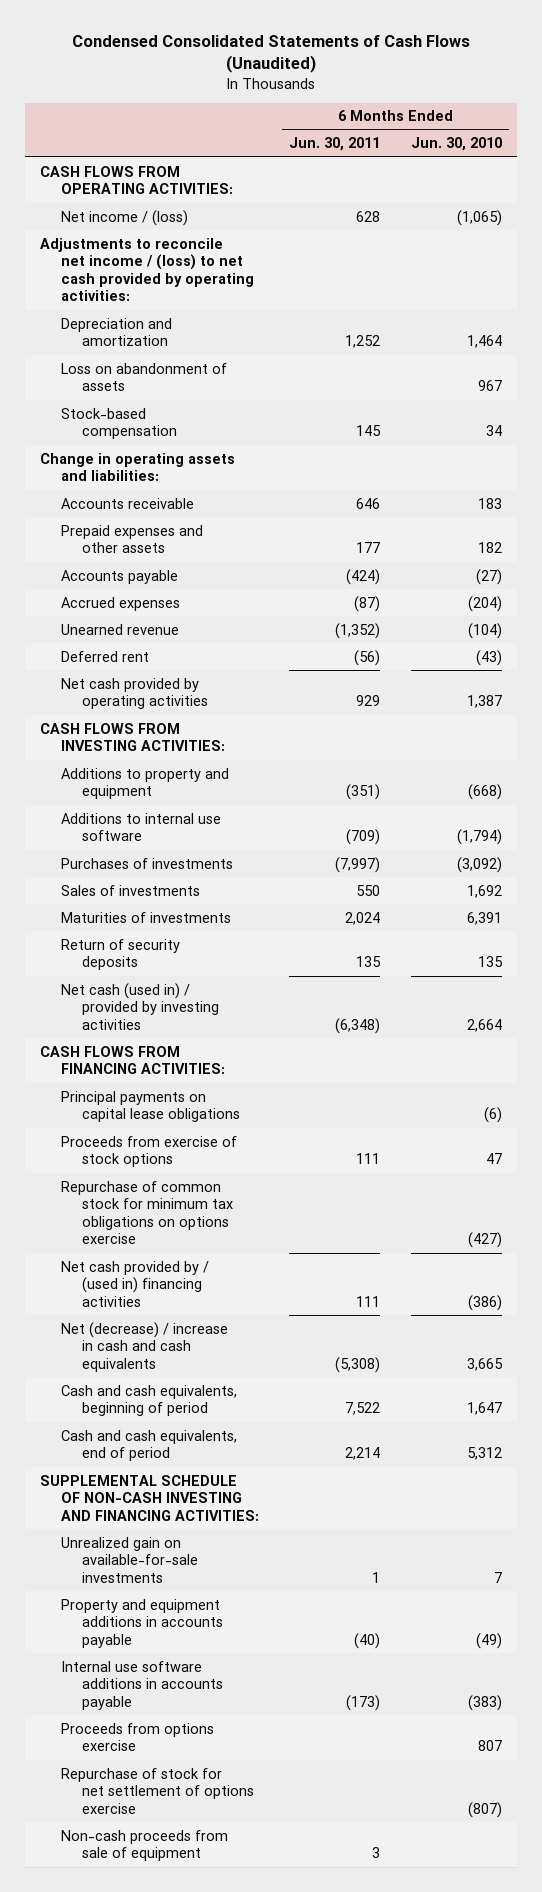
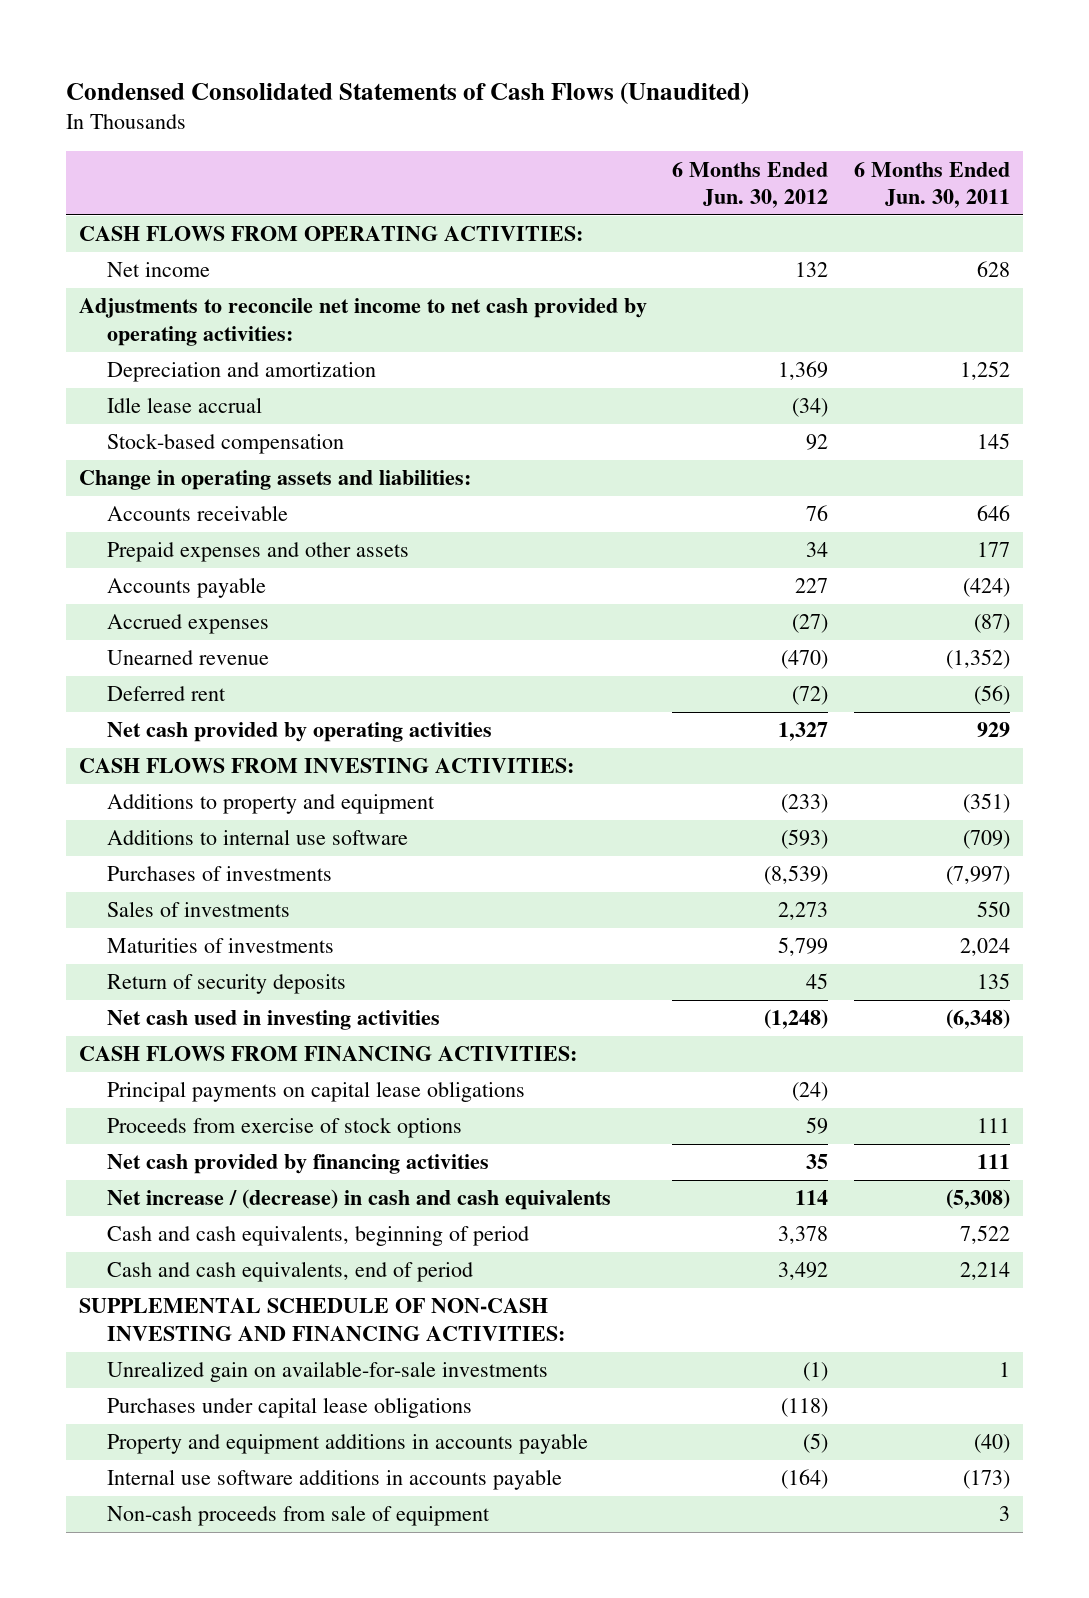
[410,137,502,152] Jun. 30, 2010 -> none
none -> [672,161,829,208] 6 Months Ended Jun. 30, 2012
[61,209,189,226] Net income / (loss) -> [106,262,210,278] Net income
[40,237,255,302] Adjustments to reconcile net income / (loss) to net cash provided by operating activities: -> [78,298,647,346] Adjustments to reconcile net income to net cash provided by operating activities:
[61,362,228,392] Loss on abandonment of assets -> none
none -> [106,397,262,414] Idle lease accrual
[61,982,219,1030] Net cash (used in) / provided by investing activities -> [106,1010,440,1031] Net cash used in investing activities
[61,1180,233,1245] Repurchase of common stock for minimum tax obligations on options exercise -> none
[61,1260,210,1307] Net cash provided by / (used in) financing activities -> [106,1154,489,1175] Net cash provided by financing activities
[61,1321,229,1372] Net (decrease) / increase in cash and cash equivalents -> [106,1189,611,1211] Net increase / (decrease) in cash and cash equivalents
none -> [106,1397,472,1419] Purchases under capital lease obligations
[61,1722,215,1752] Proceeds from options exercise -> none
[61,1767,254,1814] Repurchase of stock for net settlement of options exercise -> none

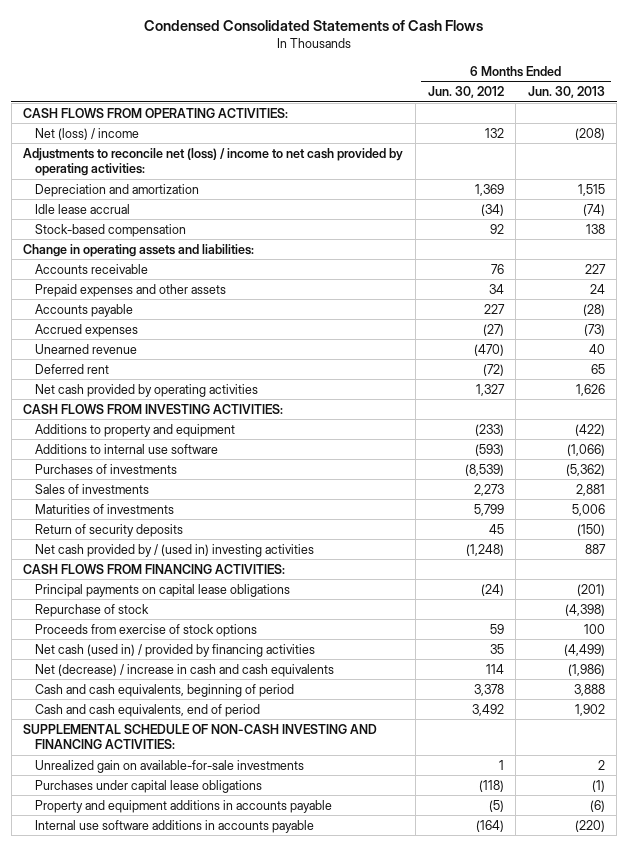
[65,81,749,105] Condensed Consolidated Statements of Cash Flows (Unaudited) -> [144,19,484,31] Condensed Consolidated Statements of Cash Flows
[854,161,1011,208] 6 Months Ended Jun. 30, 2011 -> none
none -> [527,85,605,98] Jun. 30, 2013
[106,262,210,278] Net income -> [35,127,140,140] Net (loss) / income
[78,298,647,346] Adjustments to reconcile net income to net cash provided by operating activities: -> [23,147,404,177] Adjustments to reconcile net (loss) / income to net cash provided by operating activities:
[106,1010,440,1031] Net cash used in investing activities -> [35,543,315,557] Net cash provided by / (used in) investing activities
none -> [35,603,150,617] Repurchase of stock
[106,1154,489,1175] Net cash provided by financing activities -> [35,643,316,657] Net cash (used in) / provided by financing activities
[106,1189,611,1211] Net increase / (decrease) in cash and cash equivalents -> [35,663,335,677] Net (decrease) / increase in cash and cash equivalents
[803,1362,829,1382] (1) -> [498,759,504,770] 1
[106,1505,490,1527] Non-cash proceeds from sale of equipment -> none

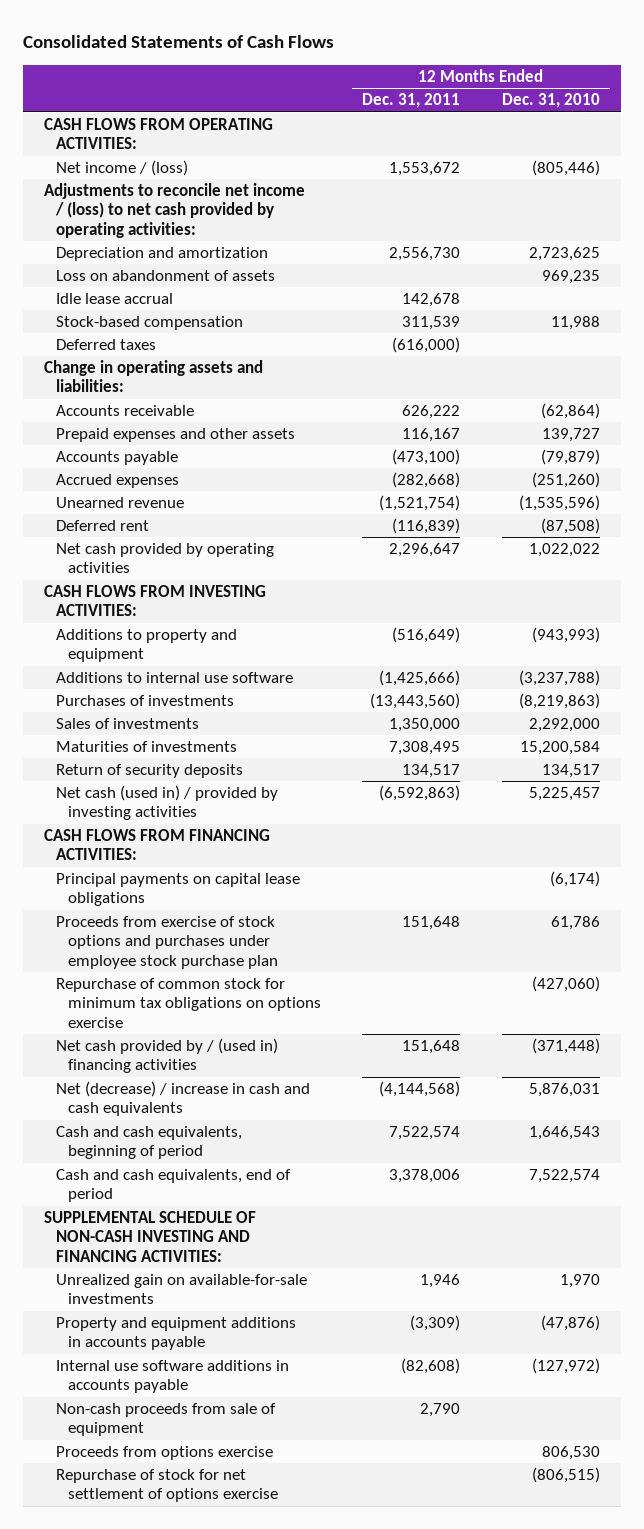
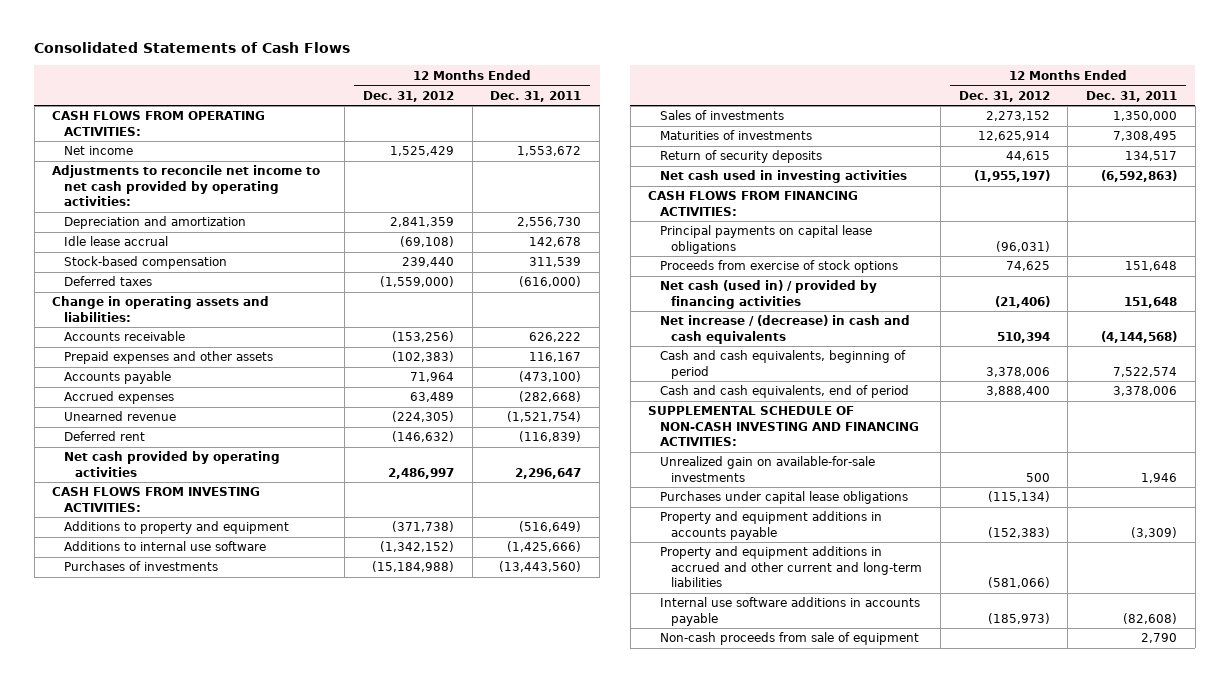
[501,93,600,109] Dec. 31, 2010 -> none
none -> [362,90,454,102] Dec. 31, 2012
[55,160,188,177] Net income / (loss) -> [63,146,133,156] Net income
[43,183,305,238] Adjustments to reconcile net income / (loss) to net cash provided by operating activities: -> [52,165,321,207] Adjustments to reconcile net income to net cash provided by operating activities:
[55,270,275,282] Loss on abandonment of assets -> none
[55,785,278,821] Net cash (used in) / provided by investing activities -> [659,170,907,184] Net cash used in investing activities
[55,978,321,1028] Repurchase of common stock for minimum tax obligations on options exercise -> none
[55,916,278,969] Proceeds from exercise of stock options and purchases under employee stock purchase plan -> [659,260,898,274] Proceeds from exercise of stock options
[55,1038,278,1074] Net cash provided by / (used in) financing activities -> [659,280,877,309] Net cash (used in) / provided by financing activities
[55,1081,310,1117] Net (decrease) / increase in cash and cash equivalents -> [659,315,910,344] Net increase / (decrease) in cash and cash equivalents
none -> [659,491,908,505] Purchases under capital lease obligations
none -> [659,546,923,588] Property and equipment additions in accrued and other current and long-term liabilities
[55,1446,273,1461] Proceeds from options exercise -> none
[55,1469,278,1503] Repurchase of stock for net settlement of options exercise -> none

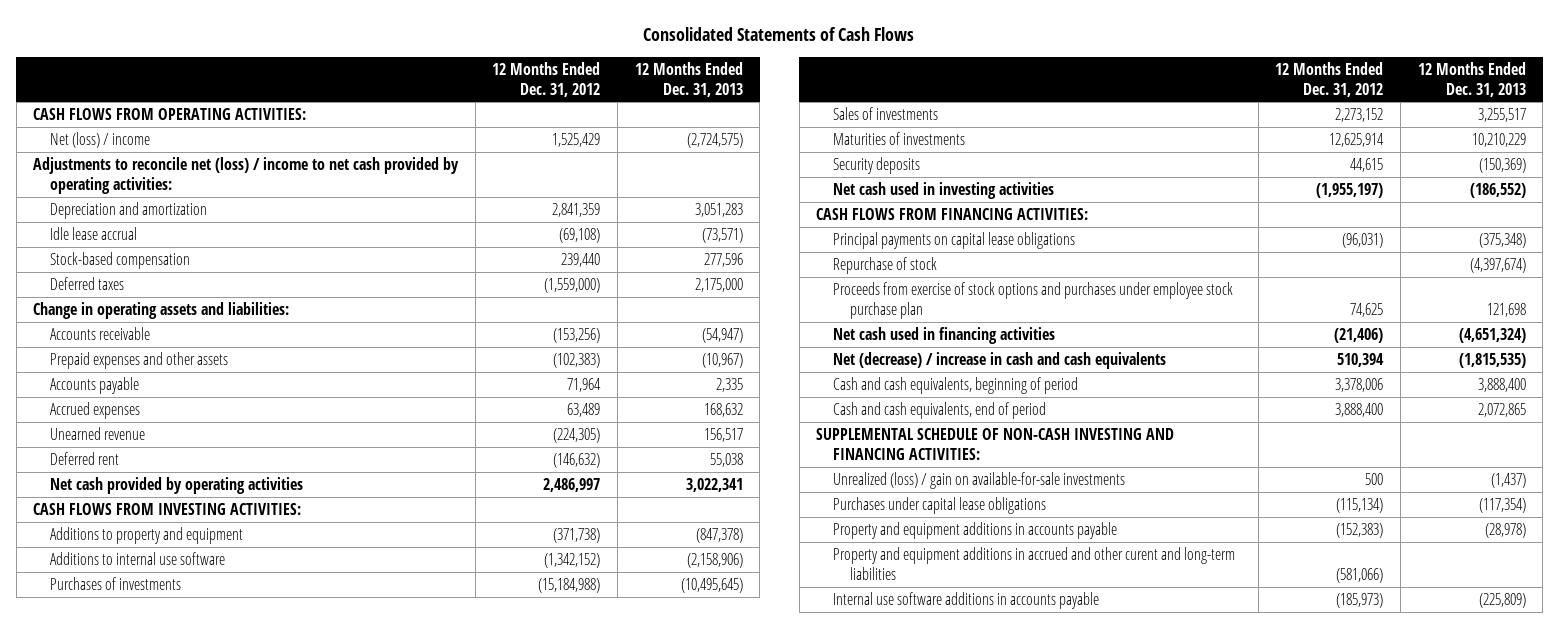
[490,90,582,102] Dec. 31, 2011 -> none
none -> [634,61,743,97] 12 Months Ended Dec. 31, 2013
[63,146,133,156] Net income -> [50,131,151,148] Net (loss) / income
[52,165,321,207] Adjustments to reconcile net income to net cash provided by operating activities: -> [33,156,460,195] Adjustments to reconcile net (loss) / income to net cash provided by operating activities:
[659,150,822,164] Return of security deposits -> [833,156,921,174] Security deposits
none -> [833,256,938,274] Repurchase of stock
[659,260,898,274] Proceeds from exercise of stock options -> [833,281,1234,320] Proceeds from exercise of stock options and purchases under employee stock purchase plan
[659,280,877,309] Net cash (used in) / provided by financing activities -> [833,326,1056,344] Net cash used in financing activities
[659,315,910,344] Net increase / (decrease) in cash and cash equivalents -> [833,351,1167,369] Net (decrease) / increase in cash and cash equivalents
[659,456,875,482] Unrealized gain on available-for-sale investments -> [833,471,1126,489] Unrealized (loss) / gain on available-for-sale investments
[659,546,923,588] Property and equipment additions in accrued and other current and long-term liabilities -> [833,546,1236,581] Property and equipment additions in accrued and other curent and long-term liabilities
[659,632,919,646] Non-cash proceeds from sale of equipment -> none

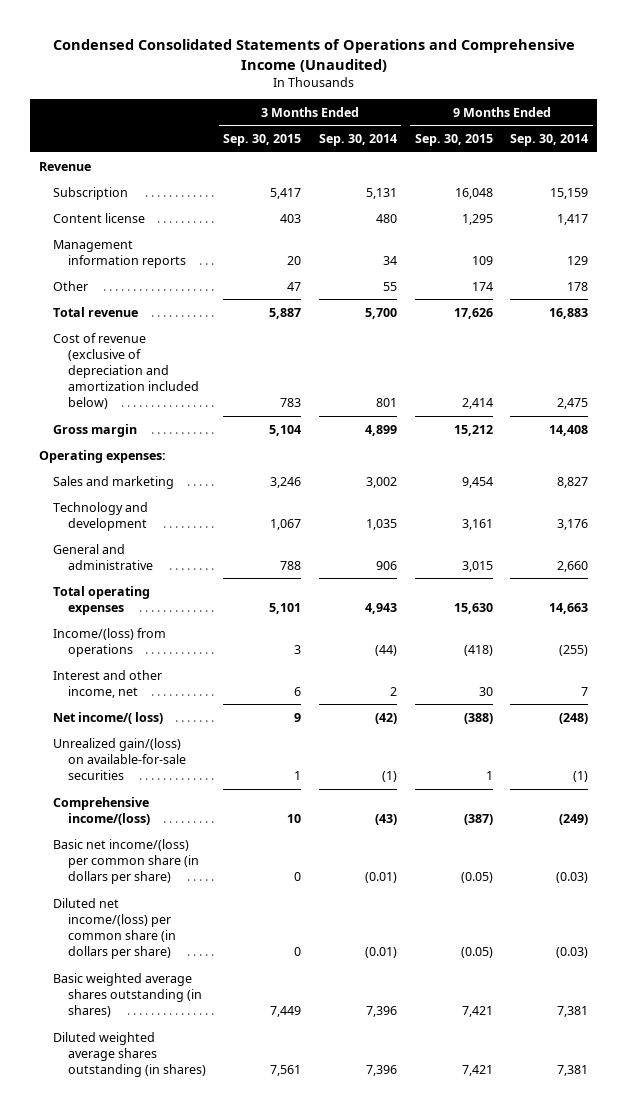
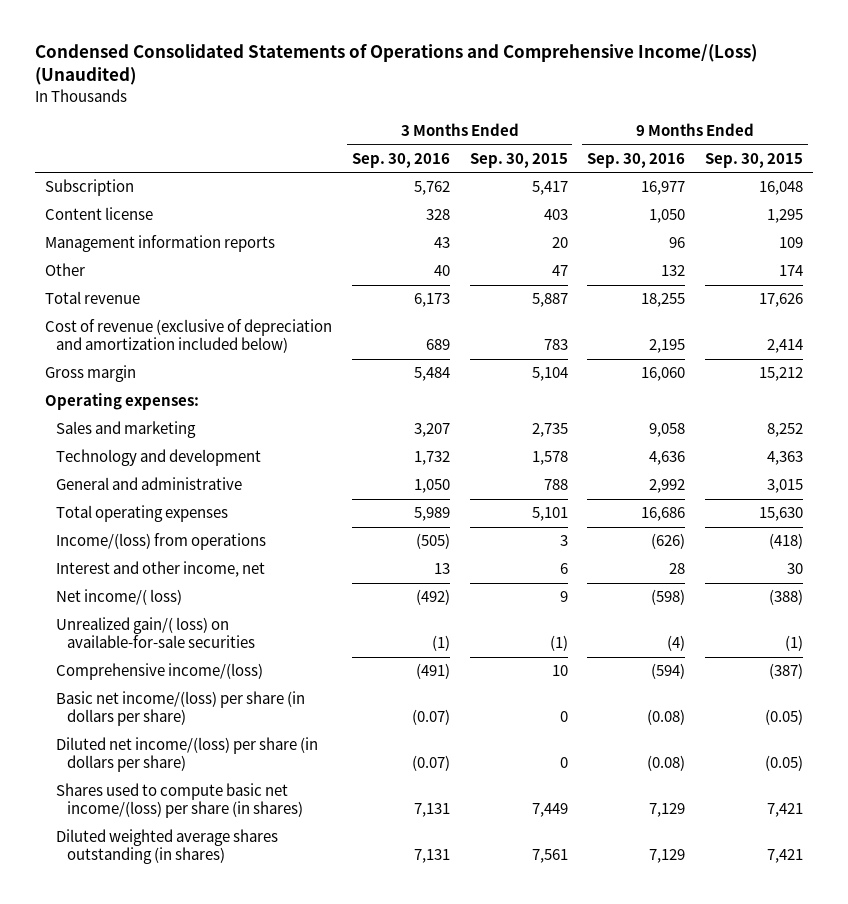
[52,39,575,72] Condensed Consolidated Statements of Operations and Comprehensive Income (Unaudited) -> [35,44,758,86] Condensed Consolidated Statements of Operations and Comprehensive Income/(Loss) (Unaudited)
[318,134,397,147] Sep. 30, 2014 -> none
[510,134,589,147] Sep. 30, 2014 -> none
none -> [351,152,450,168] Sep. 30, 2016
none -> [587,152,686,168] Sep. 30, 2016
[39,161,92,171] Revenue -> none
[270,476,302,488] 3,246 -> [531,423,568,438] 2,735
[461,476,493,488] 9,454 -> [766,423,803,438] 8,252
[270,518,302,530] 1,067 -> [531,451,568,466] 1,578
[461,518,493,530] 3,161 -> [766,451,803,466] 4,363
[53,737,186,781] Unrealized gain/(loss) on available-for-sale securities -> [56,617,256,648] Unrealized gain/( loss) on available-for-sale securities
[294,771,302,781] 1 -> [549,634,568,651] (1)
[485,771,493,781] 1 -> [784,634,803,651] (1)
[53,838,199,885] Basic net income/(loss) per common share (in dollars per share) -> [56,691,306,726] Basic net income/(loss) per share (in dollars per share)
[53,897,176,960] Diluted net income/(loss) per common share (in dollars per share) -> [56,737,319,772] Diluted net income/(loss) per share (in dollars per share)
[53,972,202,1018] Basic weighted average shares outstanding (in shares) -> [56,783,304,818] Shares used to compute basic net income/(loss) per share (in shares)

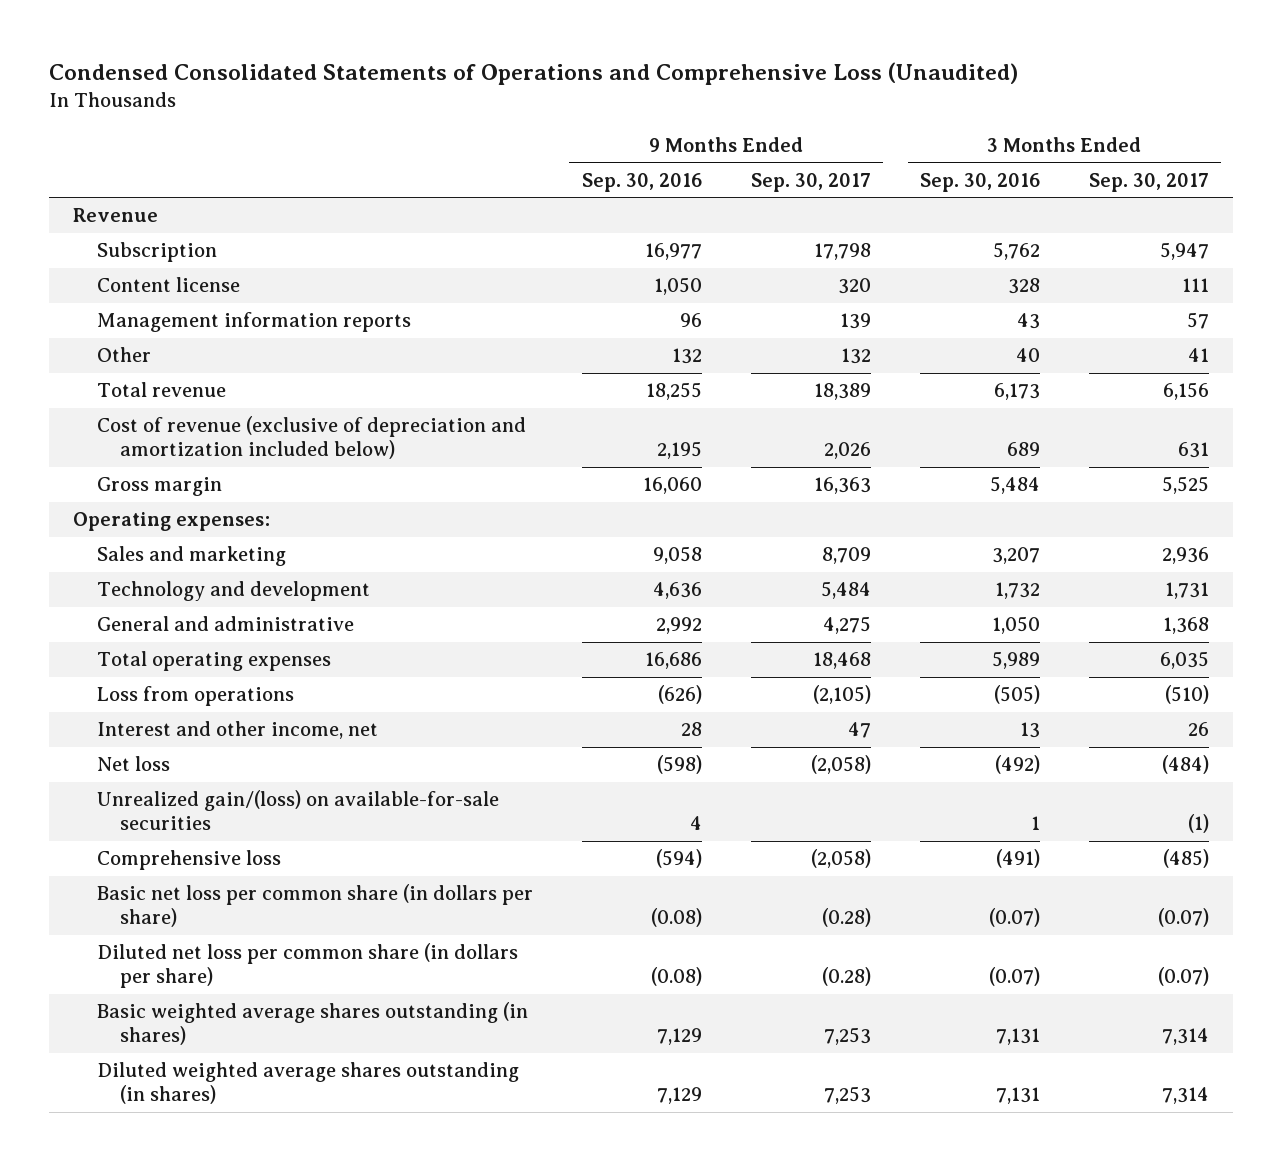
[35,44,758,86] Condensed Consolidated Statements of Operations and Comprehensive Income/(Loss) (Unaudited) -> [48,62,1018,86] Condensed Consolidated Statements of Operations and Comprehensive Loss (Unaudited)
[469,152,568,168] Sep. 30, 2015 -> none
[704,152,803,168] Sep. 30, 2015 -> none
none -> [750,172,871,192] Sep. 30, 2017
none -> [1088,172,1209,192] Sep. 30, 2017
none -> [73,208,159,223] Revenue
[56,533,267,551] Income/(loss) from operations -> [96,686,294,707] Loss from operations
[56,589,183,606] Net income/( loss) -> [96,756,170,772] Net loss
[56,617,256,648] Unrealized gain/( loss) on available-for-sale securities -> [96,790,499,831] Unrealized gain/(loss) on available-for-sale securities
[431,634,450,651] (1) -> [1030,816,1040,831] 1
[667,634,686,651] (4) -> [689,816,702,831] 4
[56,663,264,681] Comprehensive income/(loss) -> [96,850,281,871] Comprehensive loss
[56,691,306,726] Basic net income/(loss) per share (in dollars per share) -> [96,884,533,928] Basic net loss per common share (in dollars per share)
[56,737,319,772] Diluted net income/(loss) per share (in dollars per share) -> [96,943,518,989] Diluted net loss per common share (in dollars per share)
[56,783,304,818] Shares used to compute basic net income/(loss) per share (in shares) -> [96,1002,528,1046] Basic weighted average shares outstanding (in shares)

